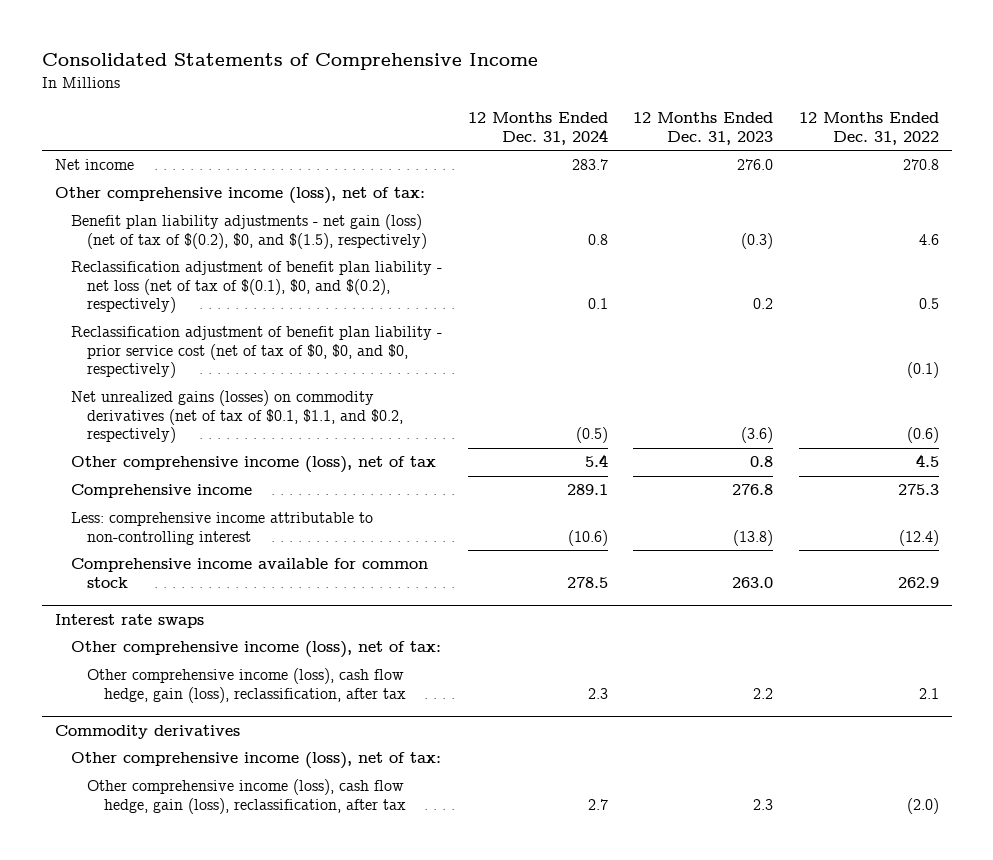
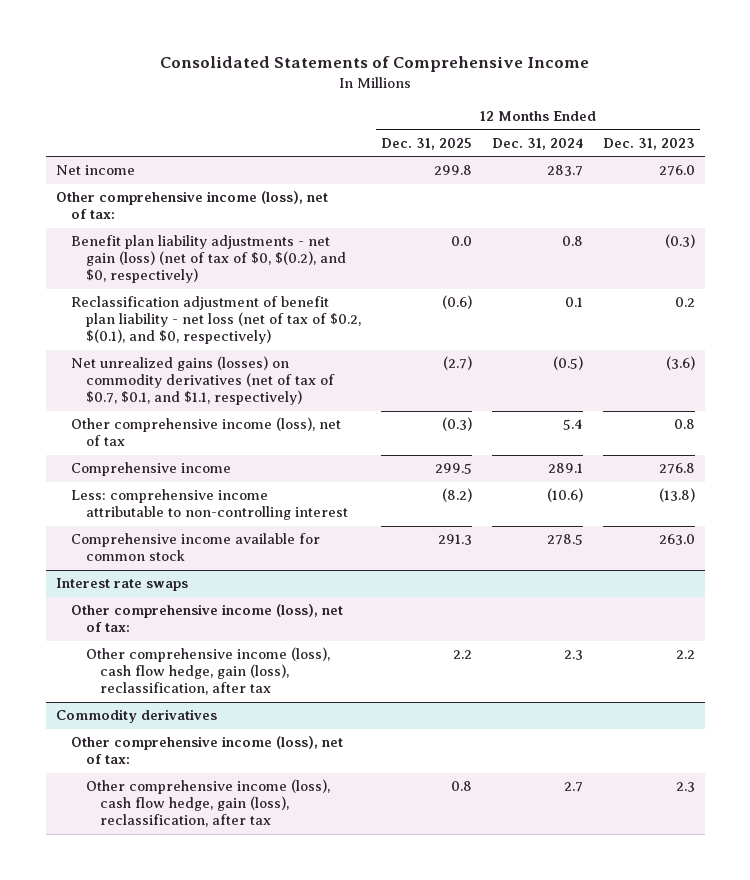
[798,112,939,145] 12 Months Ended Dec. 31, 2022 -> none
none -> [380,138,472,151] Dec. 31, 2025
[70,326,442,379] Reclassification adjustment of benefit plan liability - prior service cost (net of tax of $0, $0, and $0, respectively) -> none
[70,214,428,249] Benefit plan liability adjustments - net gain (loss) (net of tax of $(0.2), $0, and $(1.5), respectively) -> [70,235,346,284] Benefit plan liability adjustments - net gain (loss) (net of tax of $0, $(0.2), and $0, respectively)
[70,261,442,314] Reclassification adjustment of benefit plan liability - net loss (net of tax of $(0.1), $0, and $(0.2), respectively) -> [70,296,361,345] Reclassification adjustment of benefit plan liability - net loss (net of tax of $0.2, $(0.1), and $0, respectively)
[70,390,404,444] Net unrealized gains (losses) on commodity derivatives (net of tax of $0.1, $1.1, and $0.2, respectively) -> [70,356,335,406] Net unrealized gains (losses) on commodity derivatives (net of tax of $0.7, $0.1, and $1.1, respectively)

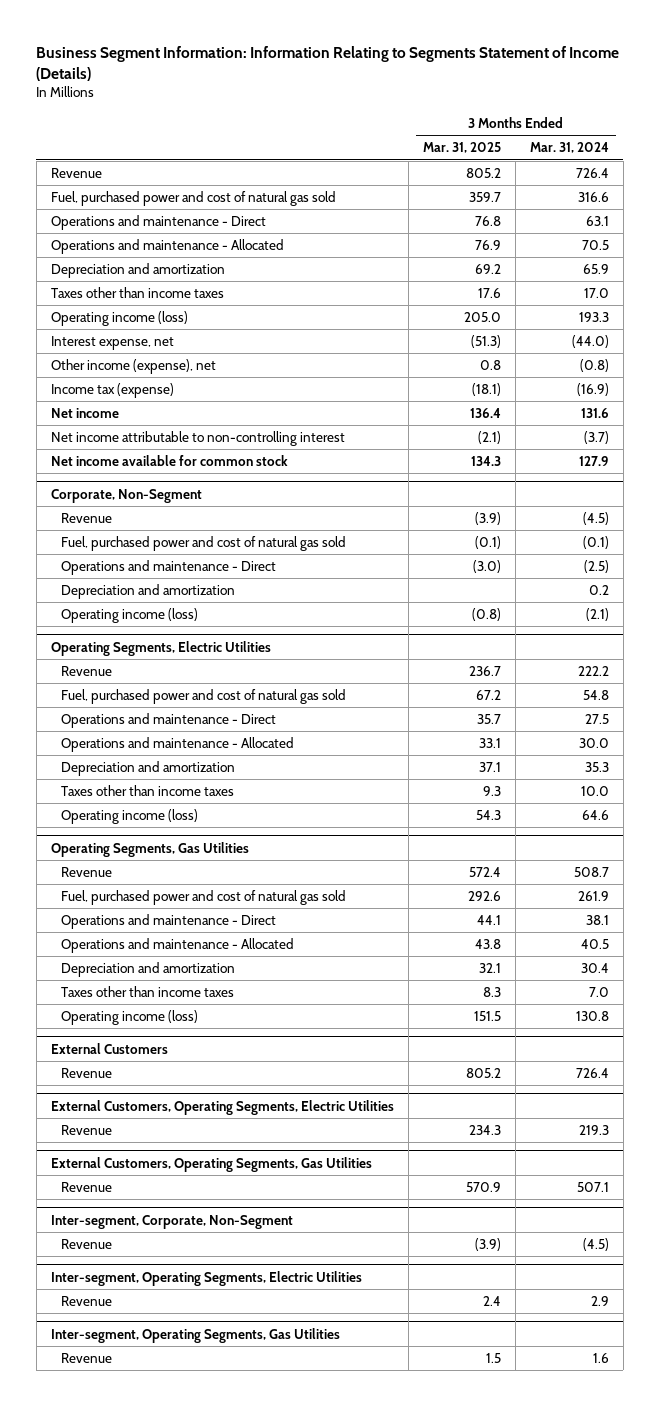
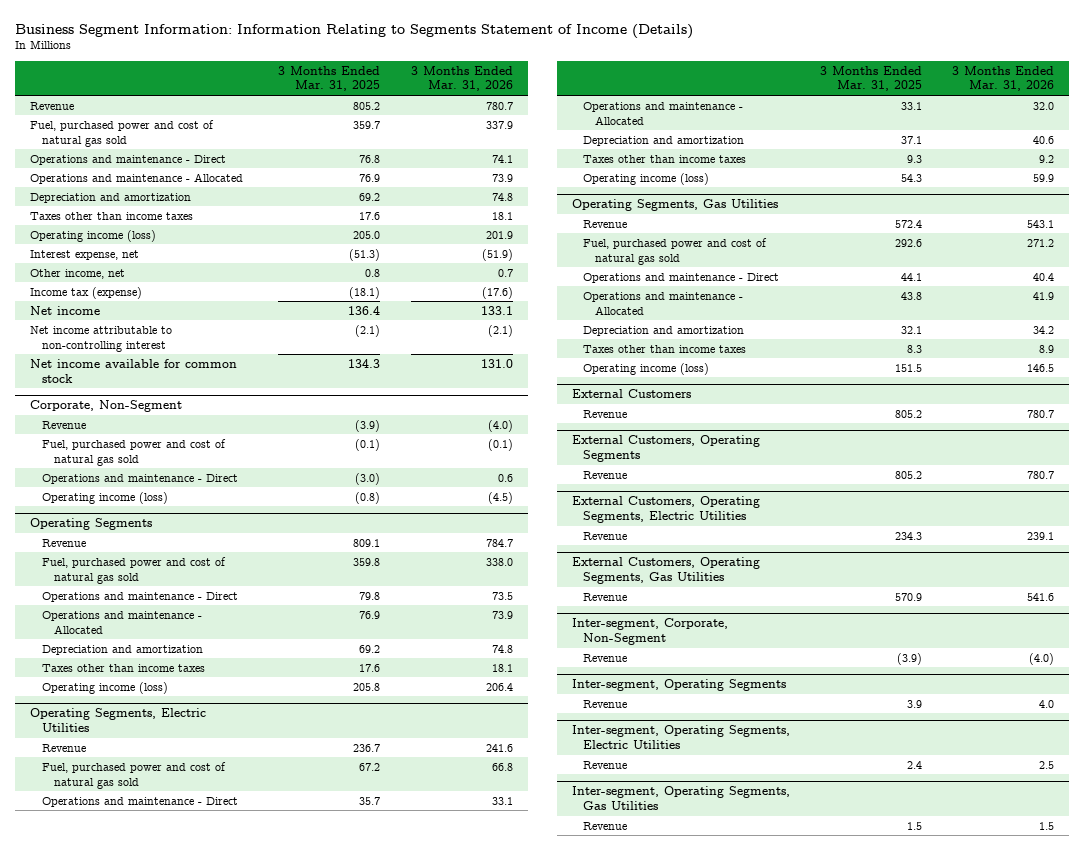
[529,142,609,154] Mar. 31, 2024 -> none
none -> [410,65,513,92] 3 Months Ended Mar. 31, 2026
[50,358,216,374] Other income (expense), net -> [30,268,126,279] Other income, net
[61,583,236,599] Depreciation and amortization -> none
none -> [30,518,153,531] Operating Segments
none -> [42,538,87,547] Revenue
none -> [42,556,227,584] Fuel, purchased power and cost of natural gas sold
none -> [42,591,239,602] Operations and maintenance - Direct
none -> [42,610,203,634] Operations and maintenance - Allocated
none -> [42,644,204,655] Depreciation and amortization
none -> [42,663,206,672] Taxes other than income taxes
none -> [42,681,169,694] Operating income (loss)
none -> [571,435,760,462] External Customers, Operating Segments
none -> [583,470,628,479] Revenue
none -> [571,679,786,692] Inter-segment, Operating Segments
none -> [583,699,628,708] Revenue

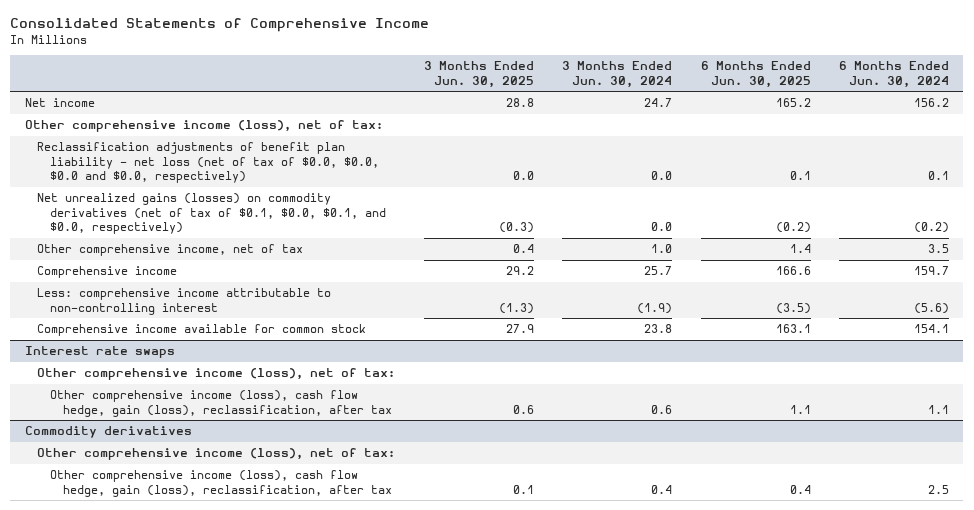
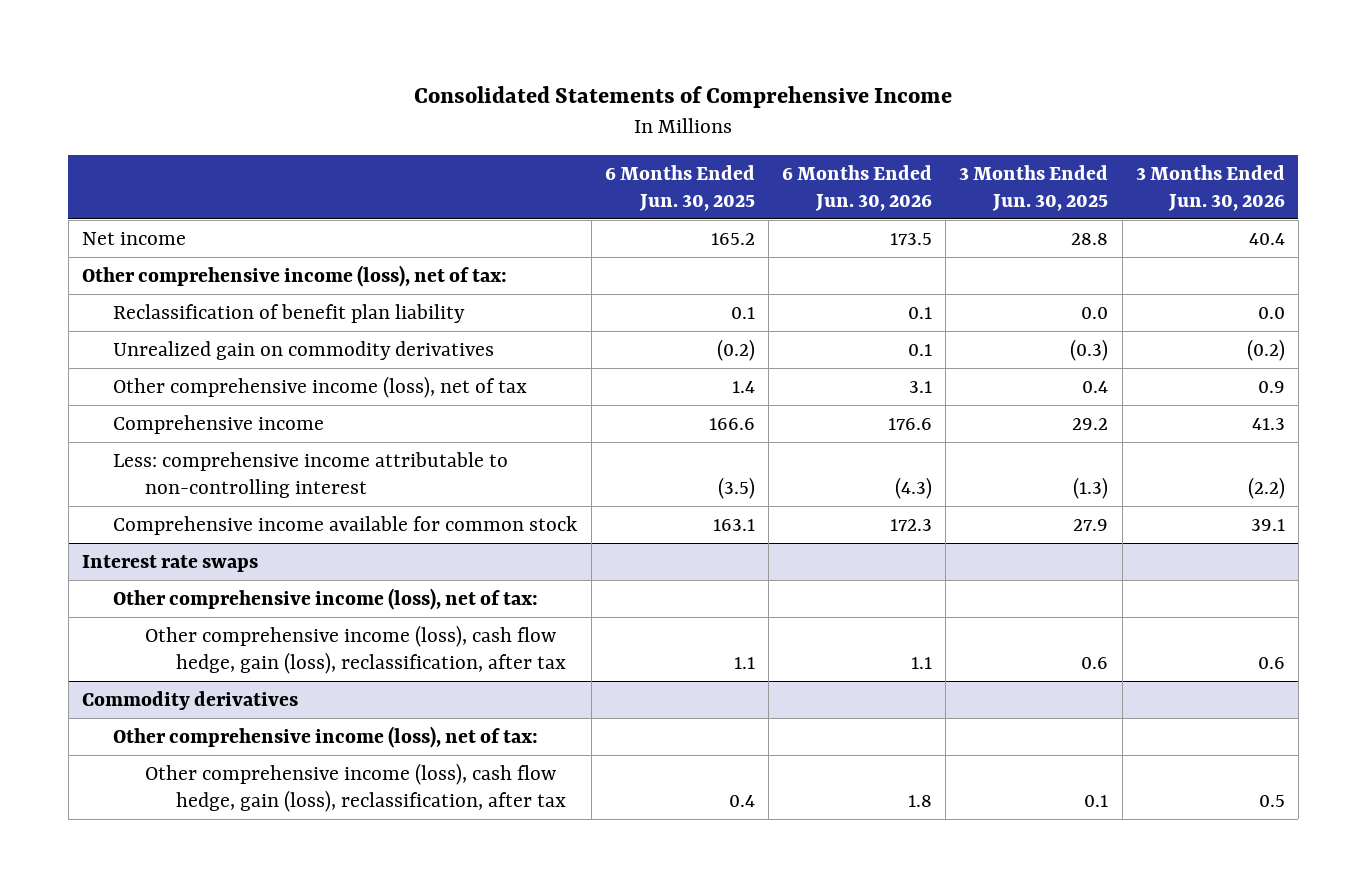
[562,61,673,88] 3 Months Ended Jun. 30, 2024 -> none
[839,61,950,88] 6 Months Ended Jun. 30, 2024 -> none
none -> [782,165,933,211] 6 Months Ended Jun. 30, 2026
none -> [1135,165,1285,211] 3 Months Ended Jun. 30, 2026
[37,142,380,184] Reclassification adjustments of benefit plan liability - net loss (net of tax of $0.0, $0.0, $0.0 and $0.0, respectively) -> [113,303,466,323] Reclassification of benefit plan liability
[37,193,387,235] Net unrealized gains (losses) on commodity derivatives (net of tax of $0.1, $0.0, $0.1, and $0.0, respectively) -> [113,340,495,360] Unrealized gain on commodity derivatives
[37,244,304,257] Other comprehensive income, net of tax -> [113,375,528,398] Other comprehensive income (loss), net of tax

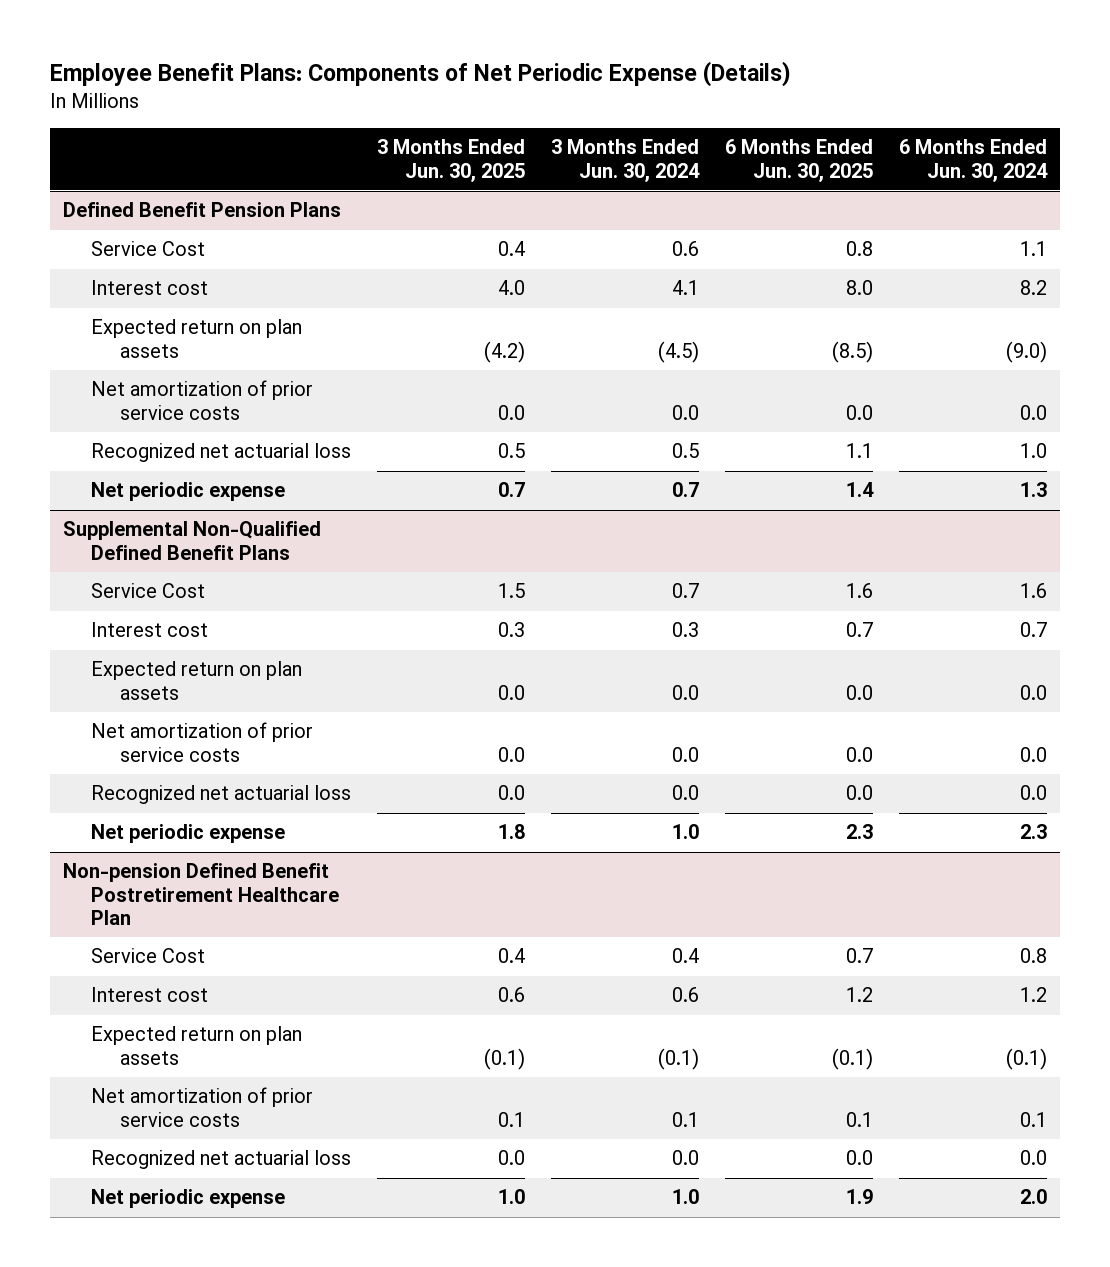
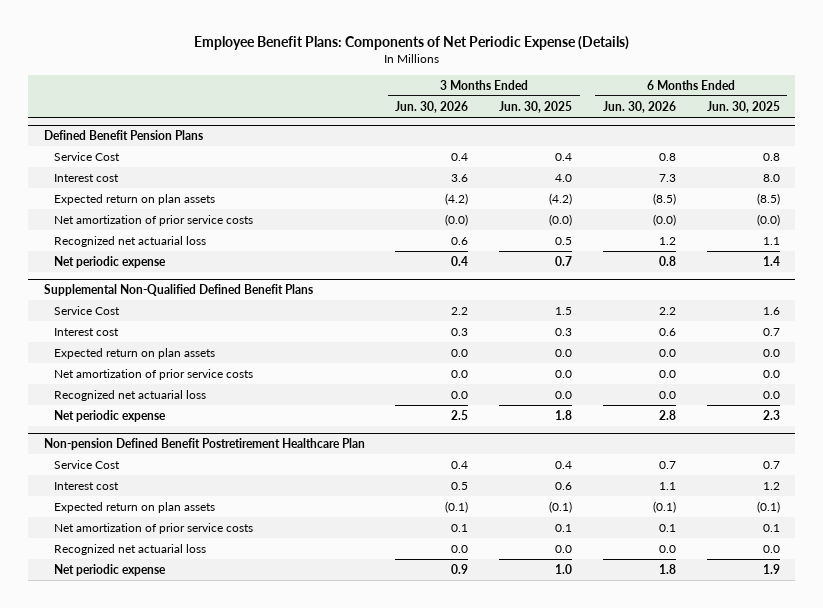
[551,139,701,182] 3 Months Ended Jun. 30, 2024 -> none
[899,139,1049,182] 6 Months Ended Jun. 30, 2024 -> none
none -> [395,100,469,113] Jun. 30, 2026
none -> [602,100,676,113] Jun. 30, 2026
[498,404,526,420] 0.0 -> [549,213,573,226] (0.0)
[846,404,874,420] 0.0 -> [756,213,780,226] (0.0)

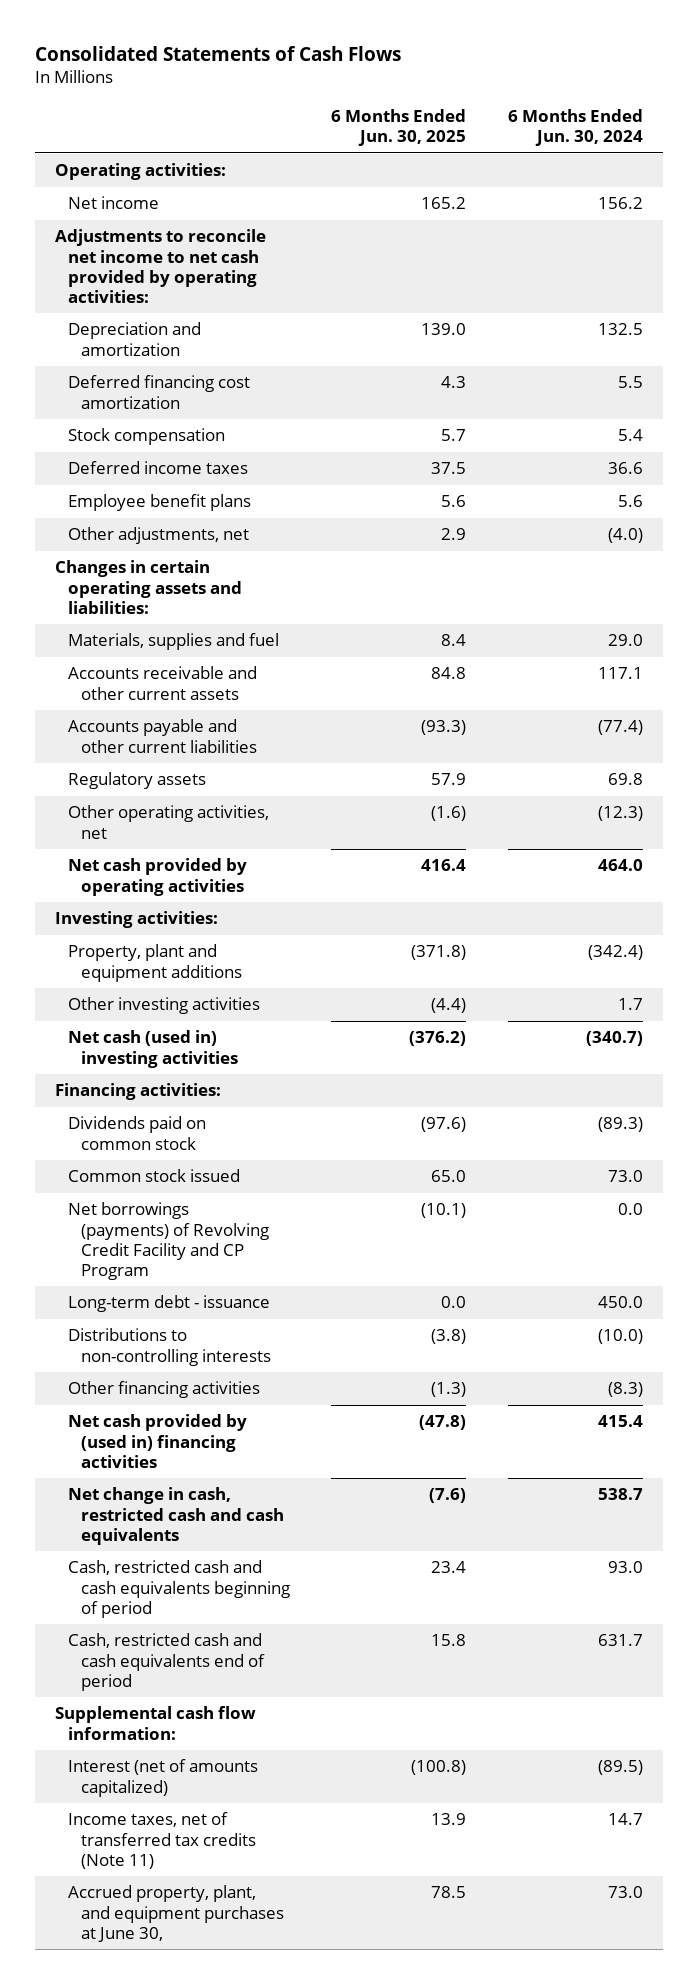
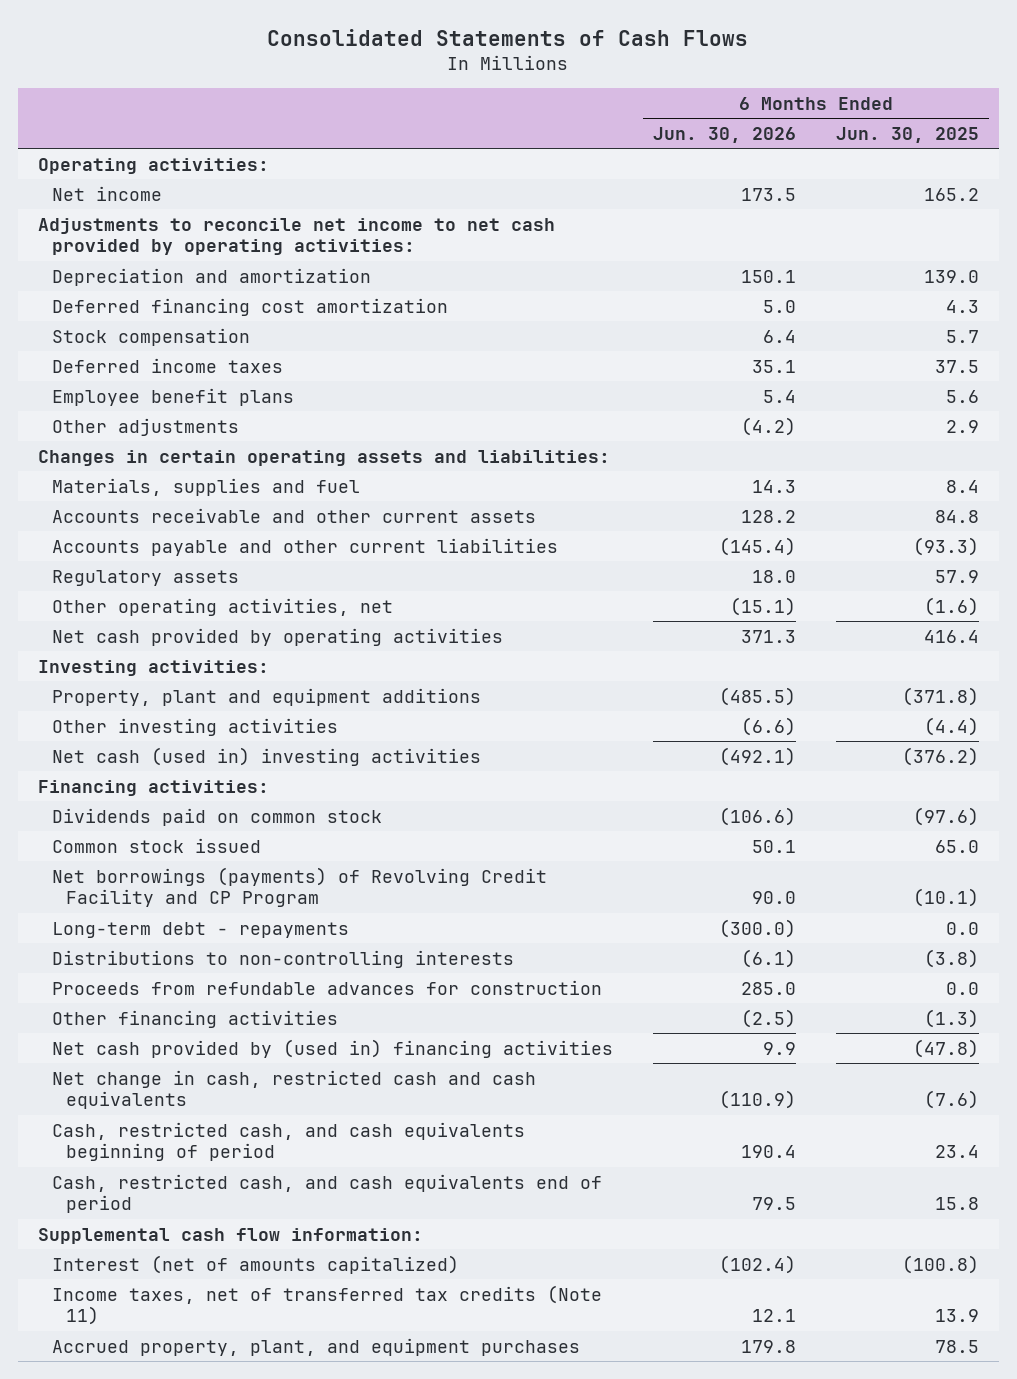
[507,109,643,147] 6 Months Ended Jun. 30, 2024 -> none
none -> [652,126,796,143] Jun. 30, 2026
[68,527,250,545] Other adjustments, net -> [51,417,239,436] Other adjustments
[68,1295,271,1313] Long-term debt - issuance -> [51,921,349,938] Long-term debt - repayments
none -> [51,979,602,995] Proceeds from refundable advances for construction
[68,1560,290,1618] Cash, restricted cash and cash equivalents beginning of period -> [51,1121,525,1162] Cash, restricted cash, and cash equivalents beginning of period
[68,1633,265,1691] Cash, restricted cash and cash equivalents end of period -> [51,1173,602,1214] Cash, restricted cash, and cash equivalents end of period
[68,1885,284,1942] Accrued property, plant, and equipment purchases at June 30, -> [51,1337,580,1356] Accrued property, plant, and equipment purchases

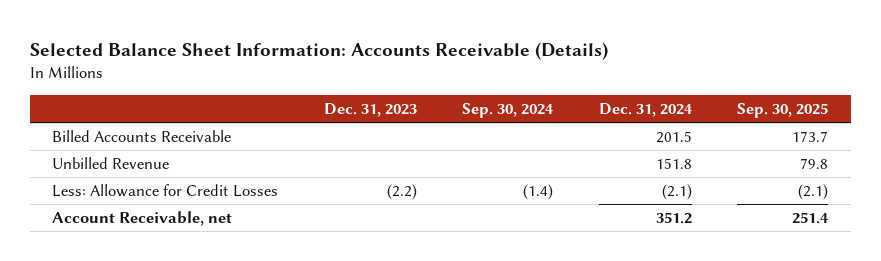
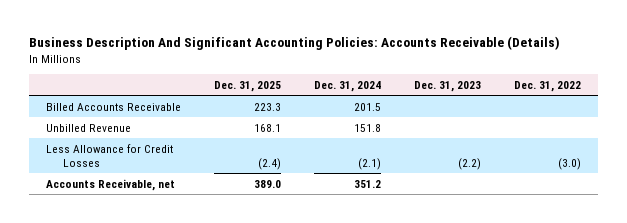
[29,41,608,60] Selected Balance Sheet Information: Accounts Receivable (Details) -> [28,35,560,50] Business Description And Significant Accounting Policies: Accounts Receivable (Details)
[462,103,555,119] Sep. 30, 2024 -> none
[737,103,829,119] Sep. 30, 2025 -> none
none -> [213,80,281,92] Dec. 31, 2025
none -> [514,80,582,92] Dec. 31, 2022
[52,184,279,198] Less: Allowance for Credit Losses -> [45,143,173,168] Less Allowance for Credit Losses
[52,211,233,227] Account Receivable, net -> [45,178,175,191] Accounts Receivable, net

